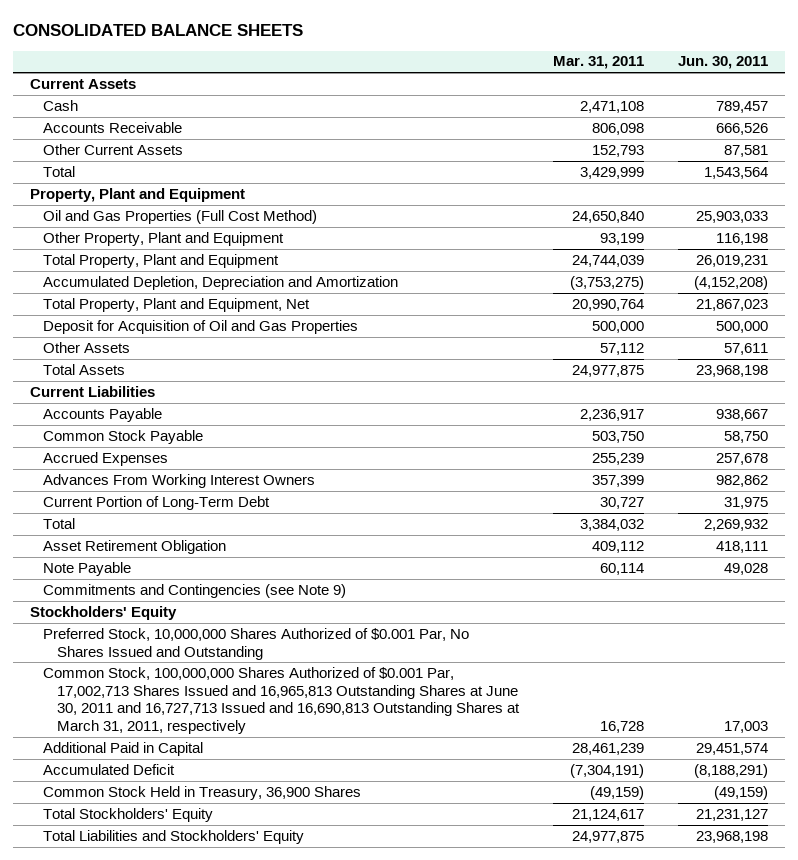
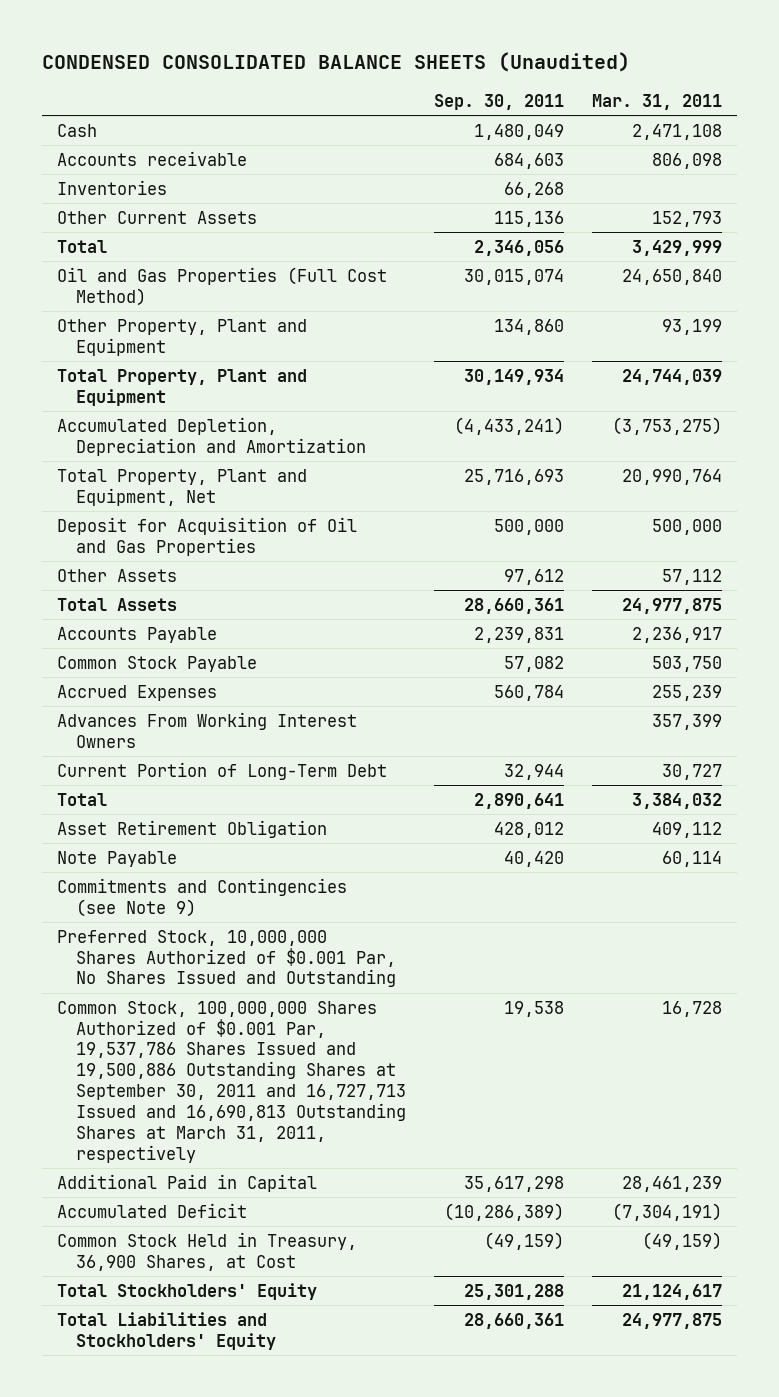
[12,23,303,36] CONSOLIDATED BALANCE SHEETS -> [42,51,631,72] CONDENSED CONSOLIDATED BALANCE SHEETS (Unaudited)
[678,56,769,70] Jun. 30, 2011 -> none
none -> [434,93,565,110] Sep. 30, 2011
[30,78,137,89] Current Assets -> none
[43,121,183,133] Accounts Receivable -> [56,150,247,166] Accounts receivable
none -> [56,179,167,195] Inventories
[30,187,246,202] Property, Plant and Equipment -> none
[30,385,156,397] Current Liabilities -> none
[30,605,178,620] Stockholders' Equity -> none
[43,666,520,735] Common Stock, 100,000,000 Shares Authorized of $0.001 Par, 17,002,713 Shares Issued and 16,965,813 Outstanding Shares at June 30, 2011 and 16,727,713 Issued and 16,690,813 Outstanding Shares at March 31, 2011, respectively -> [56,1000,406,1163] Common Stock, 100,000,000 Shares Authorized of $0.001 Par, 19,537,786 Shares Issued and 19,500,886 Outstanding Shares at September 30, 2011 and 16,727,713 Issued and 16,690,813 Outstanding Shares at March 31, 2011, respectively
[43,785,362,800] Common Stock Held in Treasury, 36,900 Shares -> [56,1231,357,1271] Common Stock Held in Treasury, 36,900 Shares, at Cost

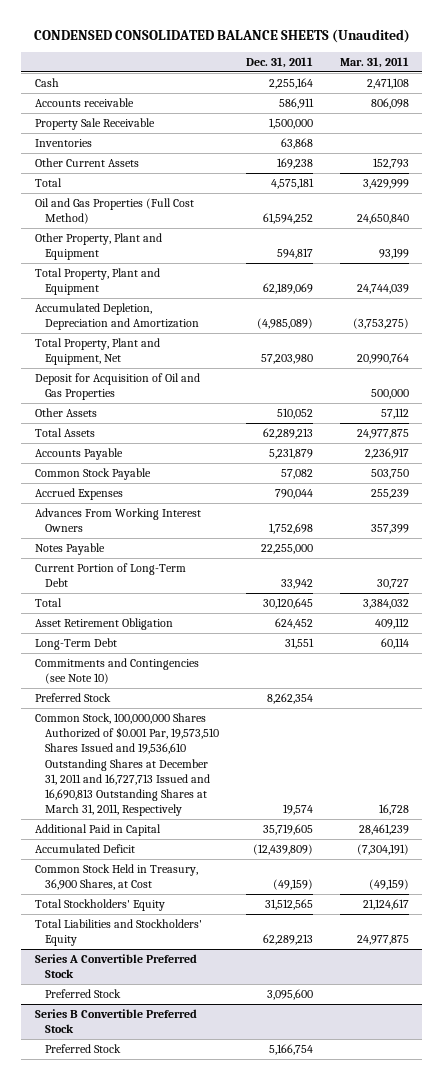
[434,93,565,110] Sep. 30, 2011 -> none
none -> [245,57,313,69] Dec. 31, 2011
none -> [34,117,155,130] Property Sale Receivable
none -> [34,542,105,555] Notes Payable
[56,850,177,867] Note Payable -> [34,637,117,650] Long-Term Debt
[56,877,347,917] Commitments and Contingencies (see Note 9) -> [34,657,199,685] Commitments and Contingencies (see Note 10)
[56,929,396,988] Preferred Stock, 10,000,000 Shares Authorized of $0.001 Par, No Shares Issued and Outstanding -> [34,692,111,702] Preferred Stock
[56,1000,406,1163] Common Stock, 100,000,000 Shares Authorized of $0.001 Par, 19,537,786 Shares Issued and 19,500,886 Outstanding Shares at September 30, 2011 and 16,727,713 Issued and 16,690,813 Outstanding Shares at March 31, 2011, respectively -> [34,712,220,817] Common Stock, 100,000,000 Shares Authorized of $0.001 Par, 19,573,510 Shares Issued and 19,536,610 Outstanding Shares at December 31, 2011 and 16,727,713 Issued and 16,690,813 Outstanding Shares at March 31, 2011, Respectively
none -> [34,953,197,979] Series A Convertible Preferred Stock
none -> [45,988,122,998] Preferred Stock
none -> [34,1008,197,1034] Series B Convertible Preferred Stock
none -> [45,1043,122,1053] Preferred Stock

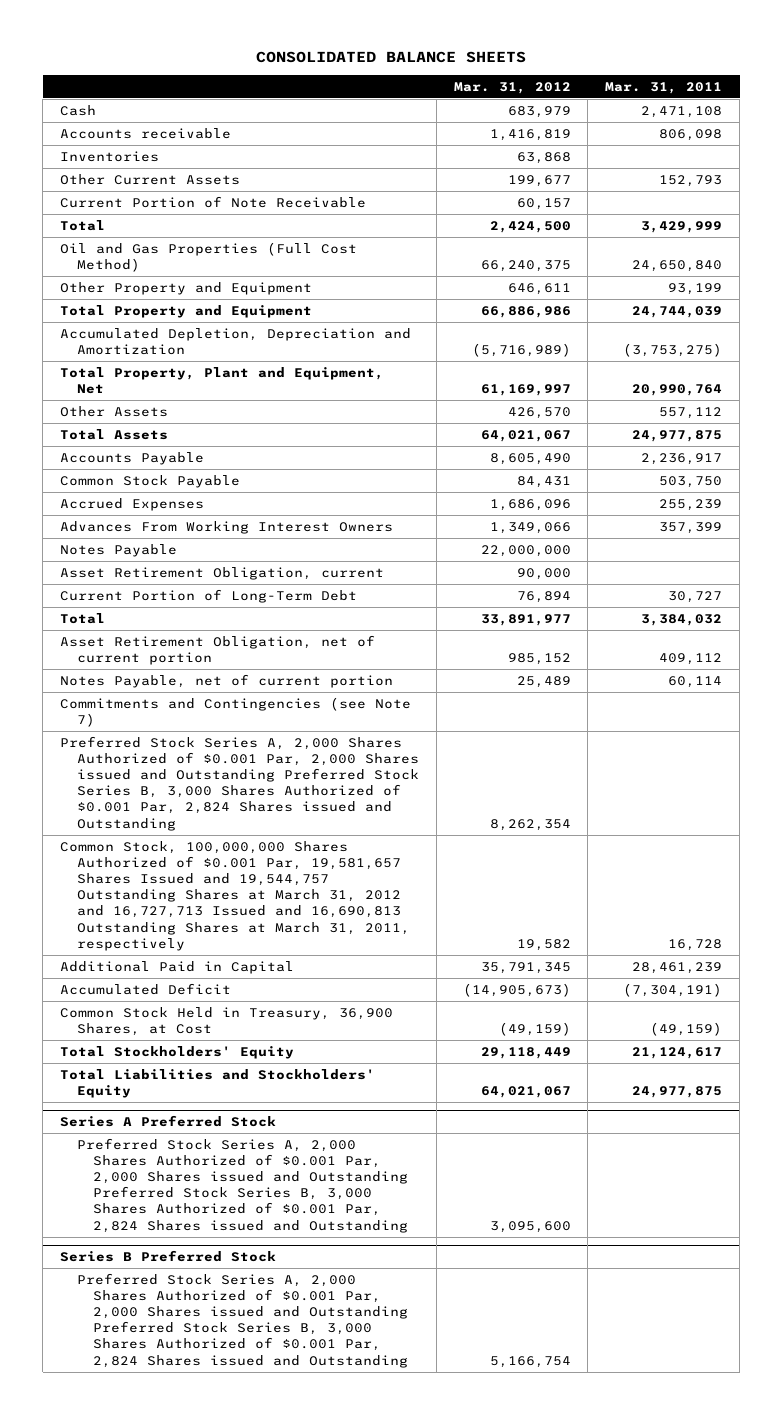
[33,29,410,44] CONDENSED CONSOLIDATED BALANCE SHEETS (Unaudited) -> [256,51,527,64] CONSOLIDATED BALANCE SHEETS
[245,57,313,69] Dec. 31, 2011 -> none
none -> [453,81,571,94] Mar. 31, 2012
[34,117,155,130] Property Sale Receivable -> none
none -> [60,195,367,208] Current Portion of Note Receivable
[34,232,162,261] Other Property, Plant and Equipment -> [60,281,313,295] Other Property and Equipment
[34,267,160,296] Total Property, Plant and Equipment -> [60,304,313,318] Total Property and Equipment
[34,372,200,401] Deposit for Acquisition of Oil and Gas Properties -> none
[380,407,409,419] 57,112 -> [659,406,723,419] 557,112
none -> [60,566,385,580] Asset Retirement Obligation, current
[34,617,173,630] Asset Retirement Obligation -> [60,634,376,666] Asset Retirement Obligation, net of current portion
[34,637,117,650] Long-Term Debt -> [60,673,394,688] Notes Payable, net of current portion
[34,657,199,685] Commitments and Contingencies (see Note 10) -> [60,696,412,728] Commitments and Contingencies (see Note 7)
[34,692,111,702] Preferred Stock -> [60,735,419,831] Preferred Stock Series A, 2,000 Shares Authorized of $0.001 Par, 2,000 Shares issued and Outstanding Preferred Stock Series B, 3,000 Shares Authorized of $0.001 Par, 2,824 Shares issued and Outstanding
[34,712,220,817] Common Stock, 100,000,000 Shares Authorized of $0.001 Par, 19,573,510 Shares Issued and 19,536,610 Outstanding Shares at December 31, 2011 and 16,727,713 Issued and 16,690,813 Outstanding Shares at March 31, 2011, Respectively -> [60,840,410,951] Common Stock, 100,000,000 Shares Authorized of $0.001 Par, 19,581,657 Shares Issued and 19,544,757 Outstanding Shares at March 31, 2012 and 16,727,713 Issued and 16,690,813 Outstanding Shares at March 31, 2011, respectively
[34,953,197,979] Series A Convertible Preferred Stock -> [60,1114,277,1127] Series A Preferred Stock
[45,988,122,998] Preferred Stock -> [76,1137,409,1233] Preferred Stock Series A, 2,000 Shares Authorized of $0.001 Par, 2,000 Shares issued and Outstanding Preferred Stock Series B, 3,000 Shares Authorized of $0.001 Par, 2,824 Shares issued and Outstanding
[34,1008,197,1034] Series B Convertible Preferred Stock -> [60,1249,277,1262] Series B Preferred Stock
[45,1043,122,1053] Preferred Stock -> [76,1272,409,1368] Preferred Stock Series A, 2,000 Shares Authorized of $0.001 Par, 2,000 Shares issued and Outstanding Preferred Stock Series B, 3,000 Shares Authorized of $0.001 Par, 2,824 Shares issued and Outstanding

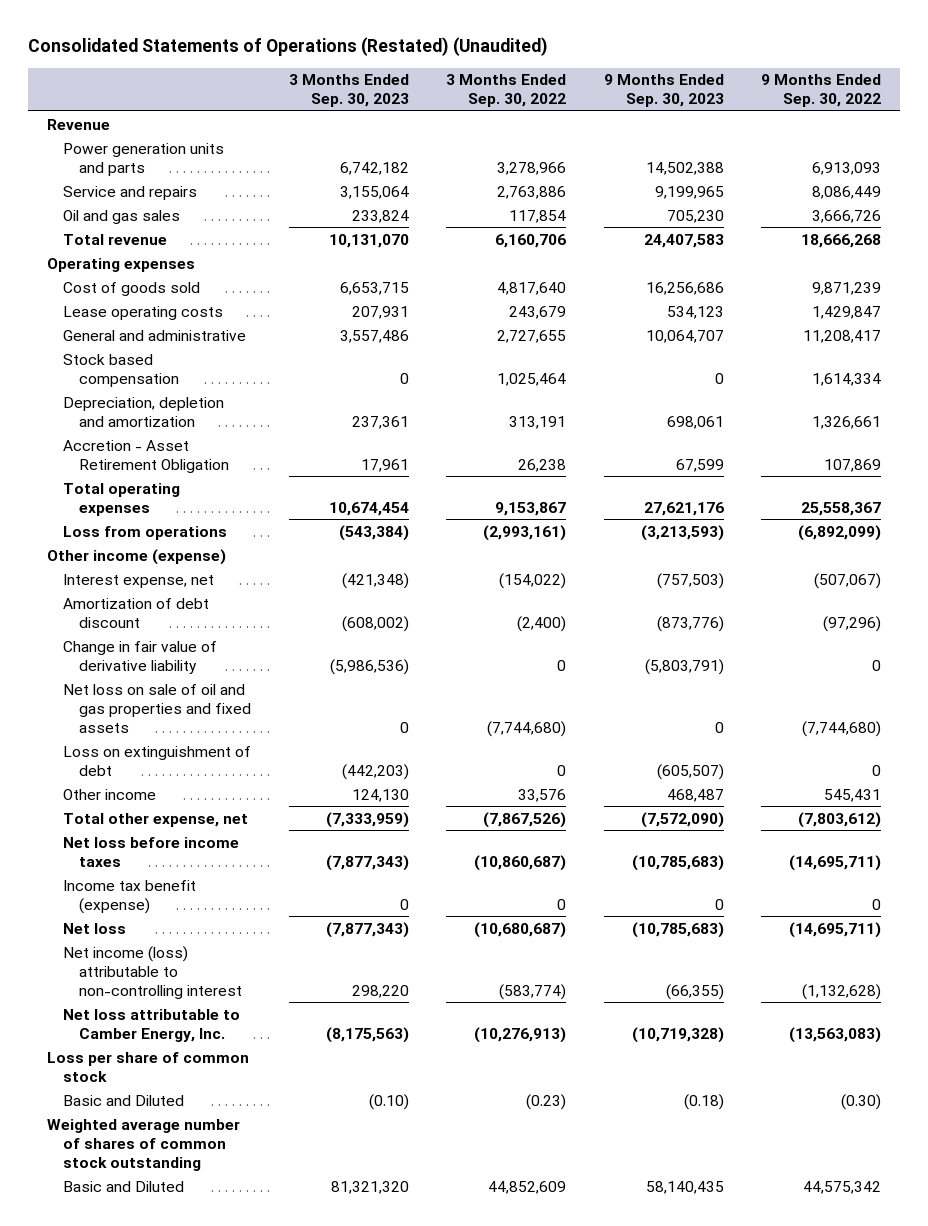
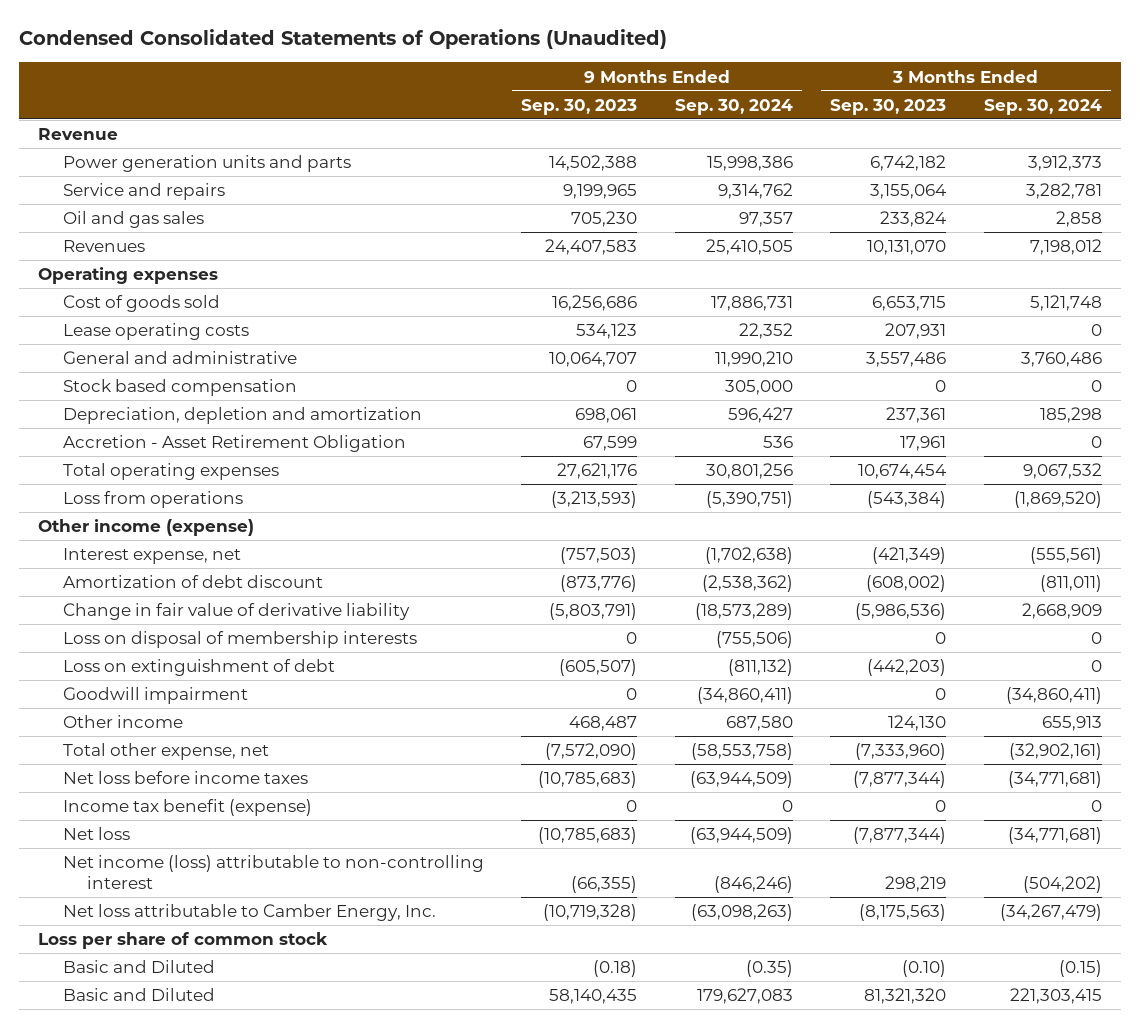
[28,37,549,57] Consolidated Statements of Operations (Restated) (Unaudited) -> [18,29,667,50] Condensed Consolidated Statements of Operations (Unaudited)
[446,74,567,108] 3 Months Ended Sep. 30, 2022 -> none
[761,74,882,108] 9 Months Ended Sep. 30, 2022 -> none
none -> [674,98,793,115] Sep. 30, 2024
none -> [984,98,1103,115] Sep. 30, 2024
[63,233,168,245] Total revenue -> [62,240,145,253] Revenues
[341,572,409,589] (421,348) -> [872,547,947,565] (421,349)
[63,683,252,733] Net loss on sale of oil and gas properties and fixed assets -> none
none -> [62,631,417,649] Loss on disposal of membership interests
none -> [62,687,248,705] Goodwill impairment
[325,811,409,828] (7,333,959) -> [855,743,947,761] (7,333,960)
[325,854,409,871] (7,877,343) -> [853,771,947,789] (7,877,344)
[325,921,409,938] (7,877,343) -> [853,827,947,845] (7,877,344)
[351,984,409,998] 298,220 -> [885,875,947,892] 298,219
[46,1118,240,1171] Weighted average number of shares of common stock outstanding -> none

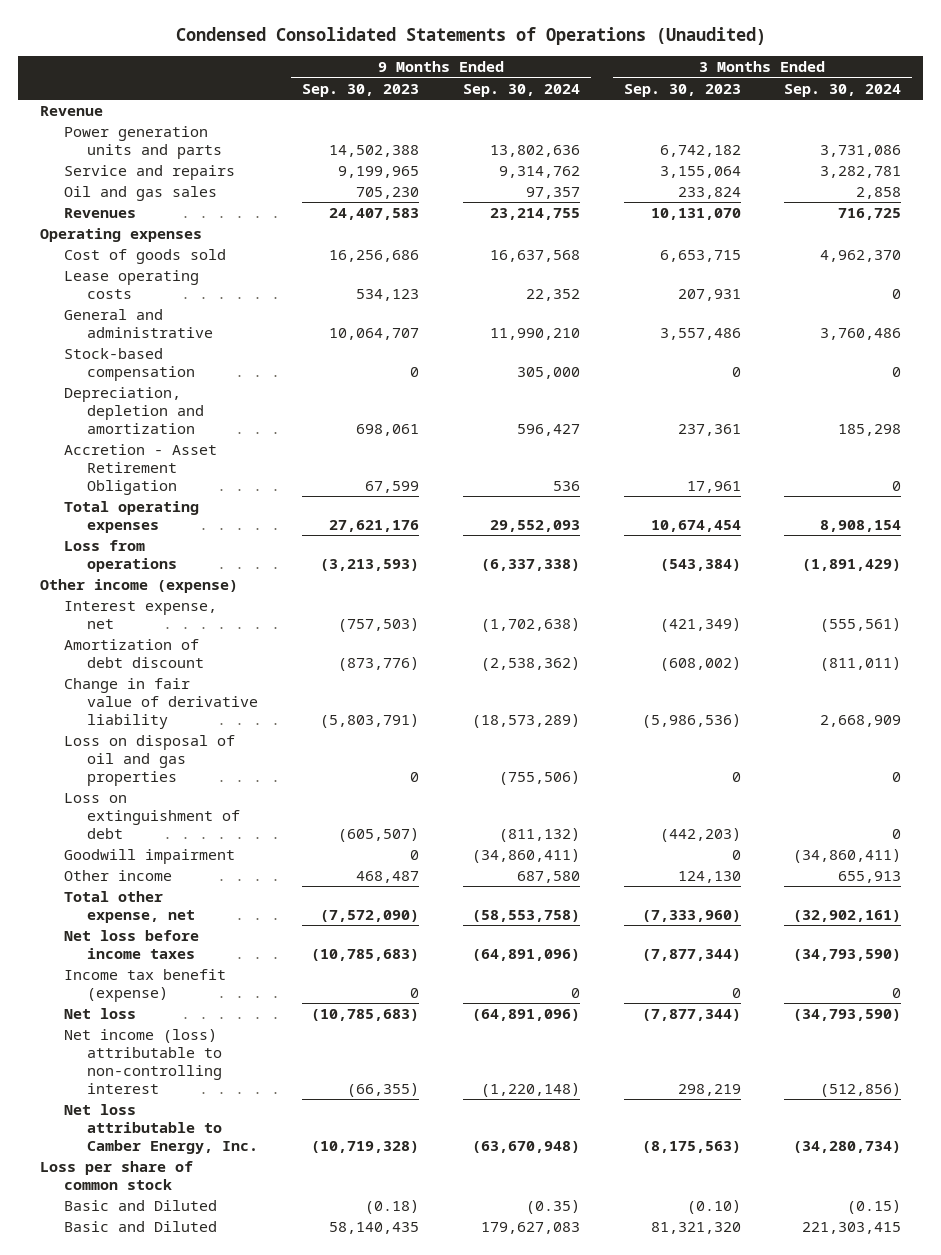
[706,156,793,172] 15,998,386 -> [489,144,580,157] 13,802,636
[1028,155,1103,172] 3,912,373 -> [820,144,902,157] 3,731,086
[705,239,793,256] 25,410,505 -> [489,208,580,221] 23,214,755
[1030,239,1103,256] 7,198,012 -> [838,208,902,221] 716,725
[710,296,793,312] 17,886,731 -> [489,250,580,263] 16,637,568
[1030,295,1103,312] 5,121,748 -> [820,250,902,263] 4,962,370
[62,379,297,397] Stock based compensation -> [63,348,196,381] Stock-based compensation
[705,463,793,480] 30,801,256 -> [489,519,580,532] 29,552,093
[1023,463,1103,480] 9,067,532 -> [820,519,902,532] 8,908,154
[705,491,793,509] (5,390,751) -> [480,558,580,571] (6,337,338)
[1014,491,1103,509] (1,869,520) -> [802,558,902,571] (1,891,429)
[62,631,417,649] Loss on disposal of membership interests -> [63,735,235,786] Loss on disposal of oil and gas properties
[689,771,793,789] (63,944,509) -> [471,948,580,961] (64,891,096)
[1008,771,1103,789] (34,771,681) -> [793,948,902,961] (34,793,590)
[689,827,793,845] (63,944,509) -> [471,1009,580,1022] (64,891,096)
[1008,827,1103,845] (34,771,681) -> [793,1009,902,1022] (34,793,590)
[713,875,793,893] (846,246) -> [480,1082,580,1097] (1,220,148)
[1023,875,1103,893] (504,202) -> [820,1082,902,1097] (512,856)
[690,904,793,922] (63,098,263) -> [471,1140,580,1153] (63,670,948)
[1000,904,1103,922] (34,267,479) -> [793,1140,902,1153] (34,280,734)

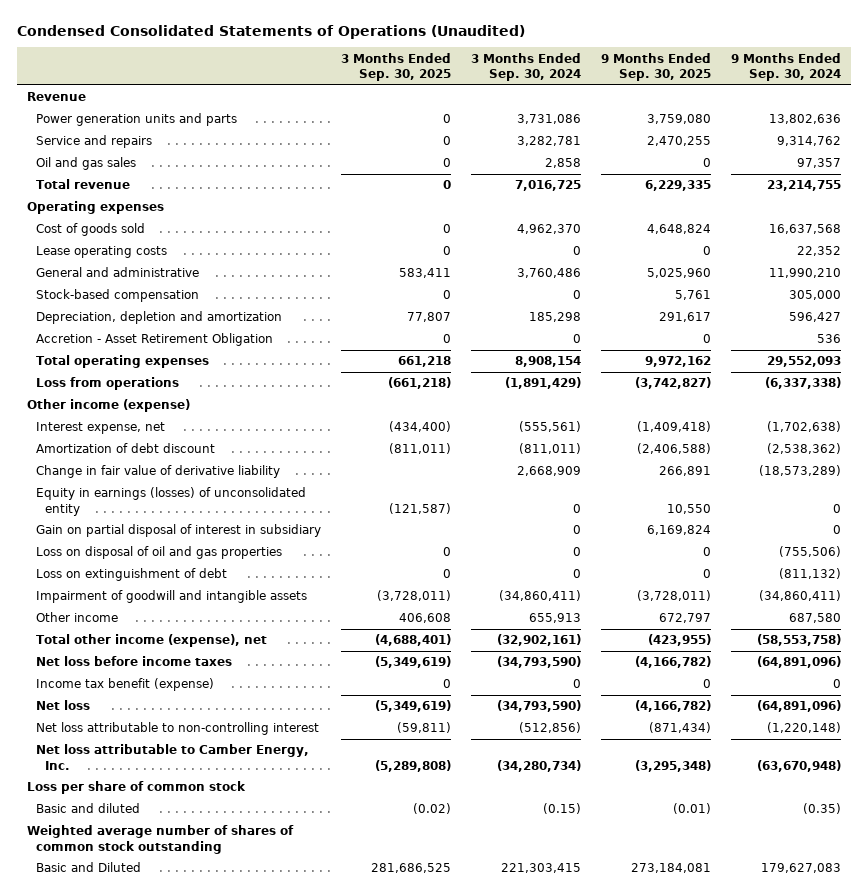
[302,83,420,97] Sep. 30, 2023 -> none
[623,83,741,97] Sep. 30, 2023 -> none
none -> [340,52,451,82] 3 Months Ended Sep. 30, 2025
none -> [600,52,711,82] 9 Months Ended Sep. 30, 2025
[63,208,136,219] Revenues -> none
none -> [35,179,130,190] Total revenue
none -> [35,487,306,516] Equity in earnings (losses) of unconsolidated entity
none -> [35,524,321,538] Gain on partial disposal of interest in subsidiary
[63,849,235,865] Goodwill impairment -> [35,590,307,604] Impairment of goodwill and intangible assets
[63,891,196,923] Total other expense, net -> [35,634,267,648] Total other income (expense), net
[63,1029,223,1094] Net income (loss) attributable to non-controlling interest -> [35,722,319,736] Net loss attributable to non-controlling interest
[63,1200,217,1212] Basic and Diluted -> [35,803,140,814] Basic and diluted
none -> [27,825,295,854] Weighted average number of shares of common stock outstanding

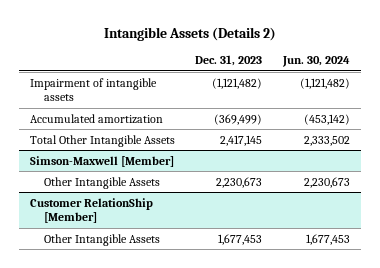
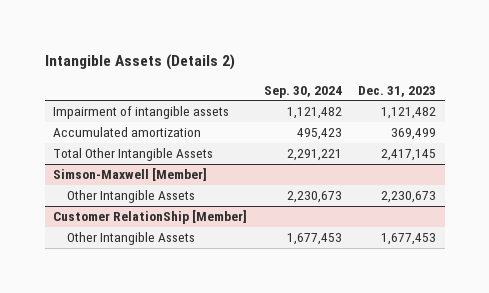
[282,56,351,68] Jun. 30, 2024 -> none
none -> [263,85,342,98] Sep. 30, 2024
[212,77,263,89] (1,121,482) -> [381,107,437,120] 1,121,482
[214,113,263,125] (369,499) -> [391,128,437,141] 369,499

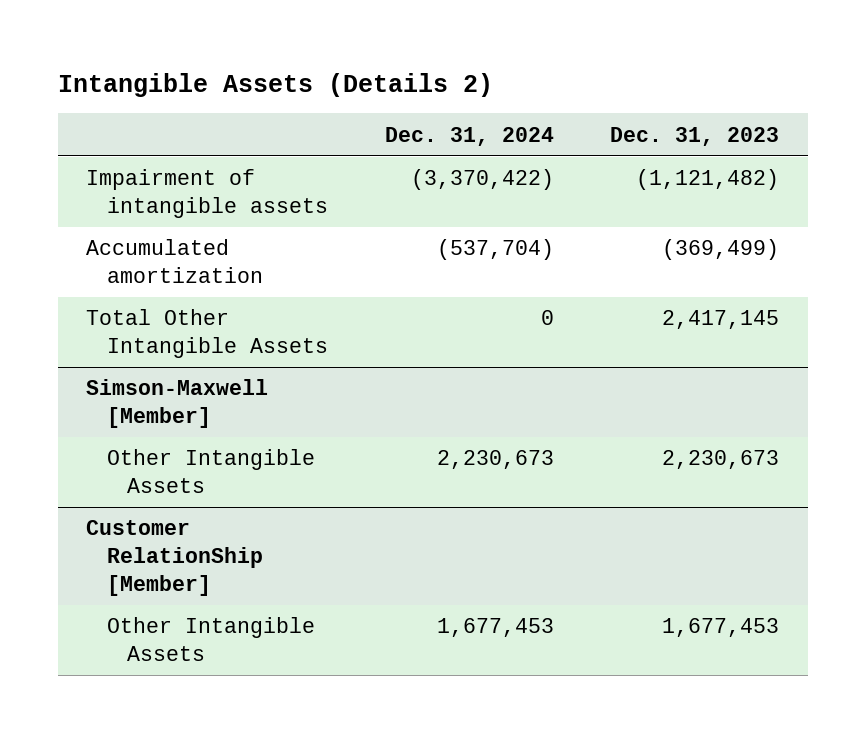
[263,85,342,98] Sep. 30, 2024 -> none
none -> [384,126,554,146] Dec. 31, 2024
[381,107,437,120] 1,121,482 -> [636,169,780,191] (1,121,482)
[391,128,437,141] 369,499 -> [662,239,780,261] (369,499)

